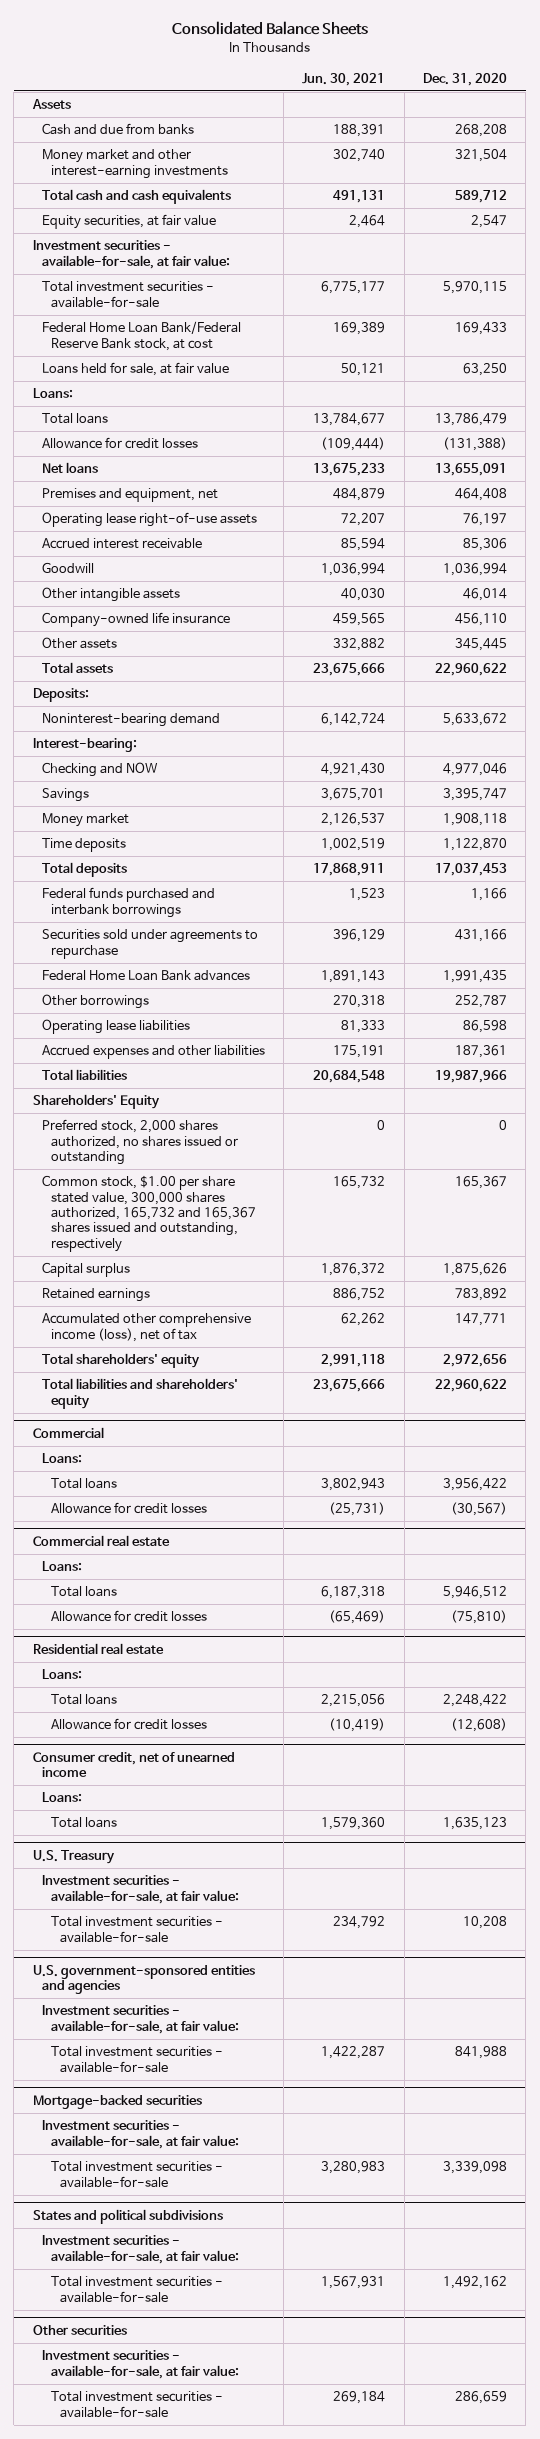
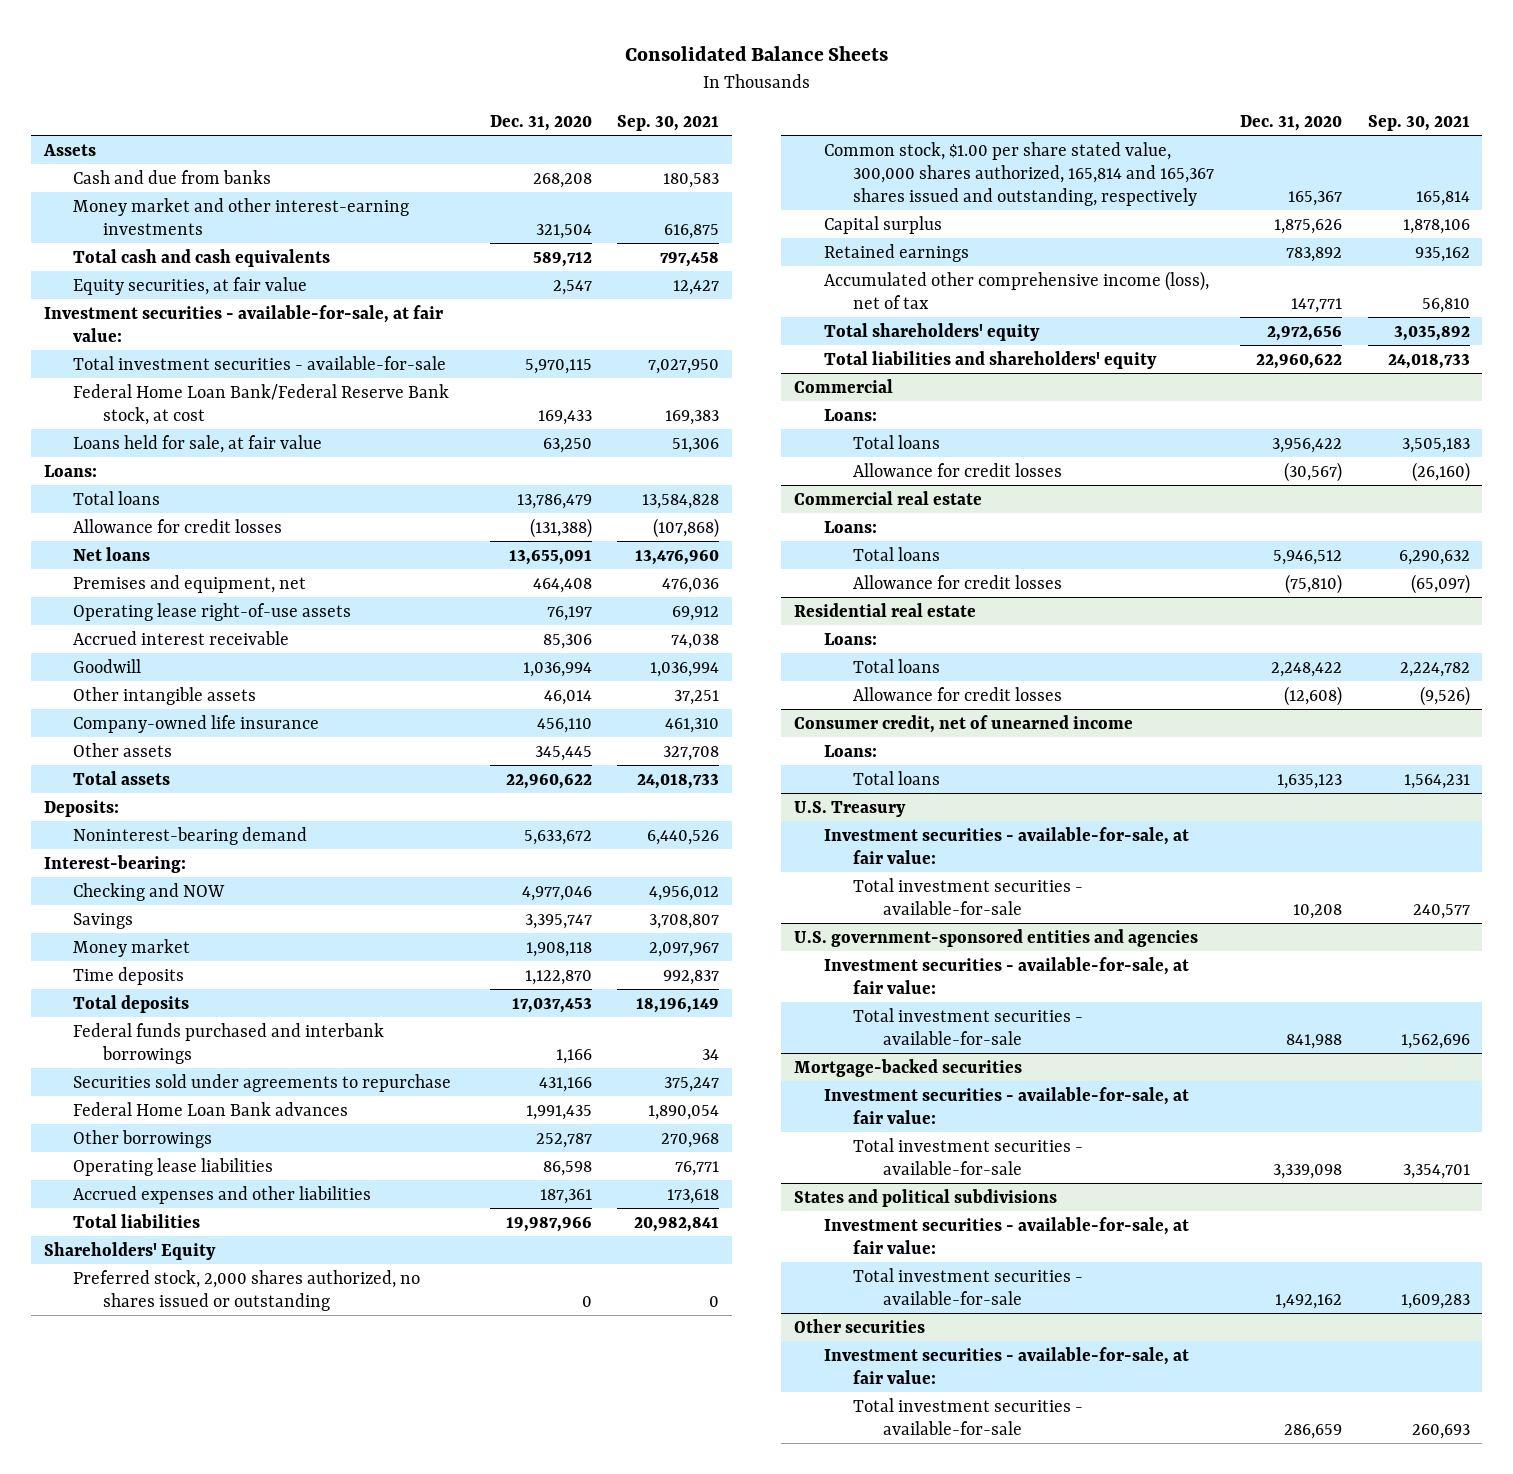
[302,72,386,86] Jun. 30, 2021 -> none
none -> [617,114,720,131] Sep. 30, 2021
[41,1175,257,1252] Common stock, $1.00 per share stated value, 300,000 shares authorized, 165,732 and 165,367 shares issued and outstanding, respectively -> [823,141,1215,206] Common stock, $1.00 per share stated value, 300,000 shares authorized, 165,814 and 165,367 shares issued and outstanding, respectively

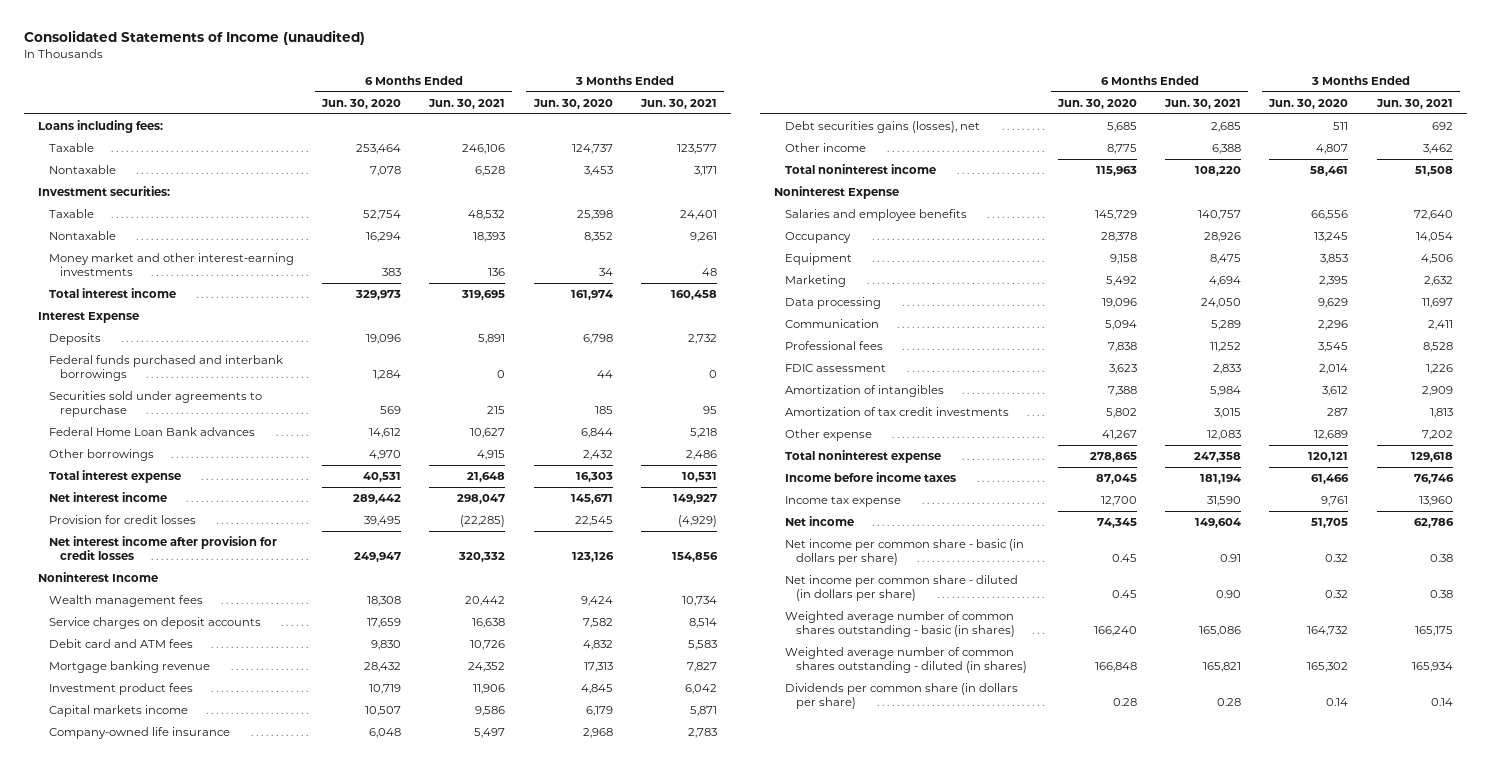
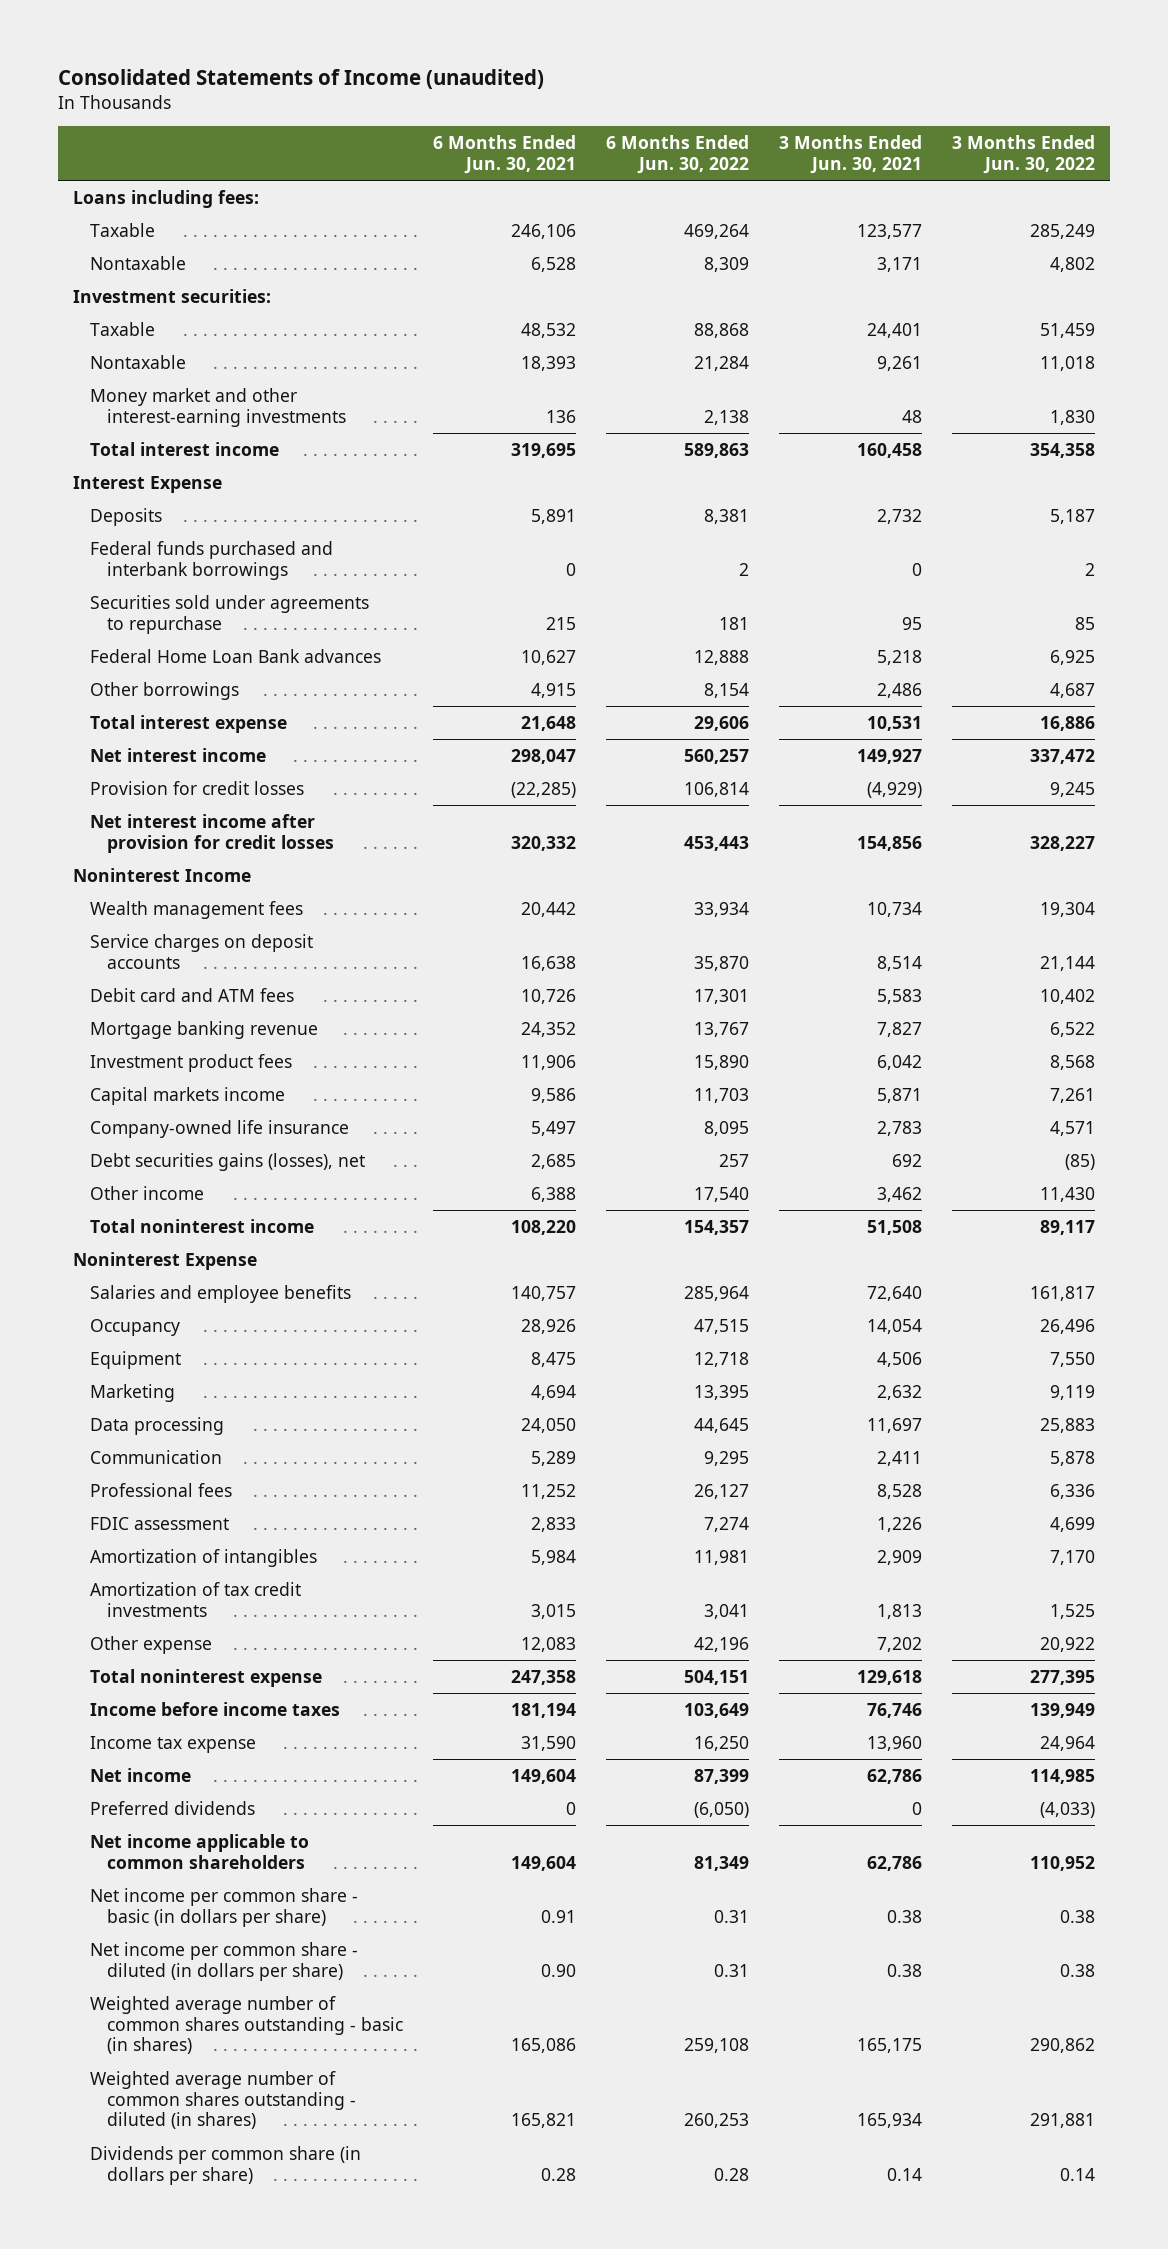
[321,98,402,109] Jun. 30, 2020 -> none
[532,98,613,109] Jun. 30, 2020 -> none
none -> [606,135,750,175] 6 Months Ended Jun. 30, 2022
none -> [952,135,1096,175] 3 Months Ended Jun. 30, 2022
none -> [89,1801,255,1816] Preferred dividends
none -> [89,1834,309,1869] Net income applicable to common shareholders

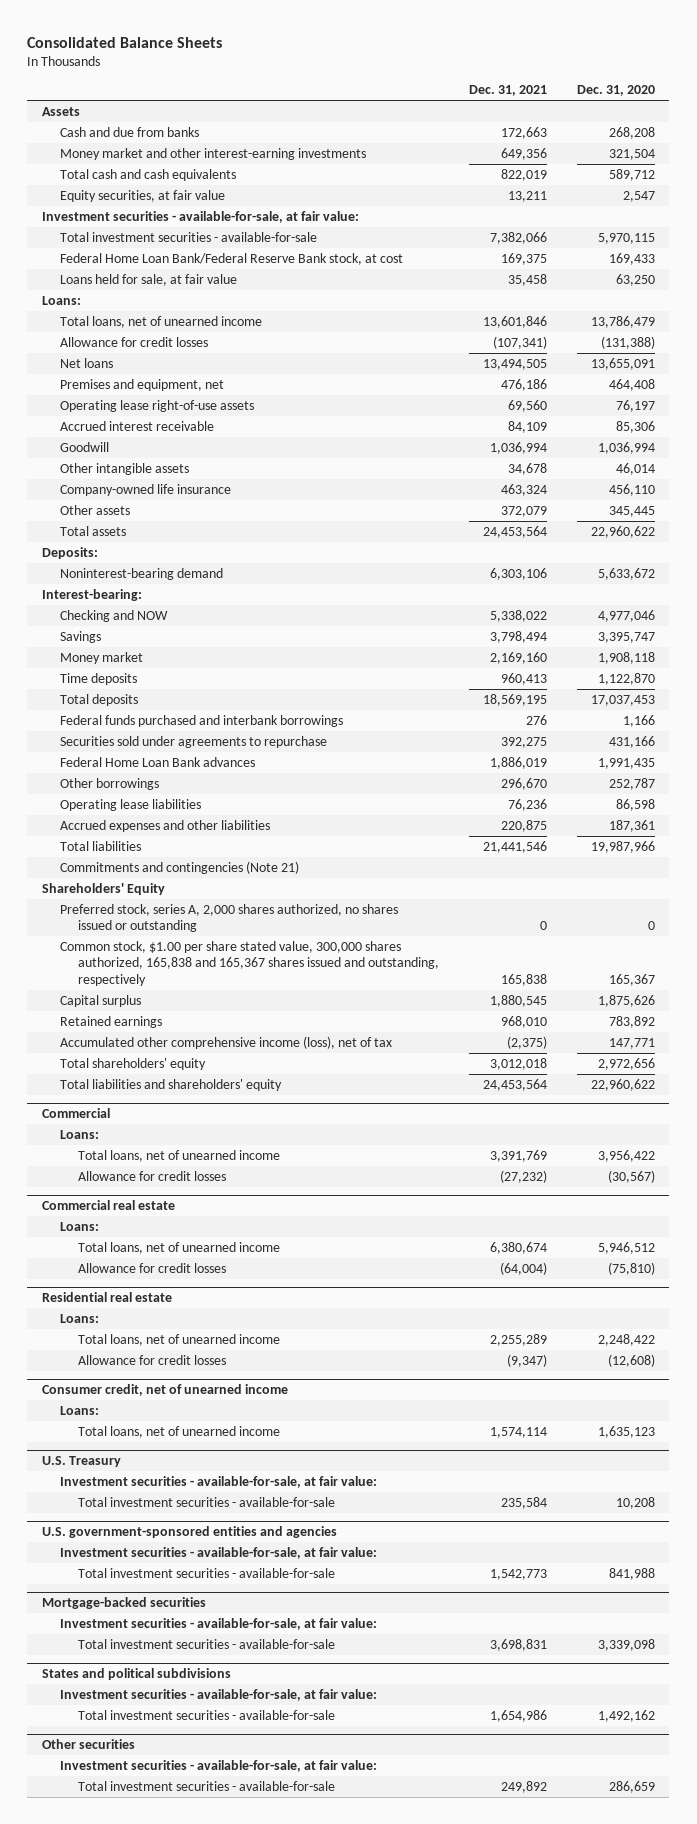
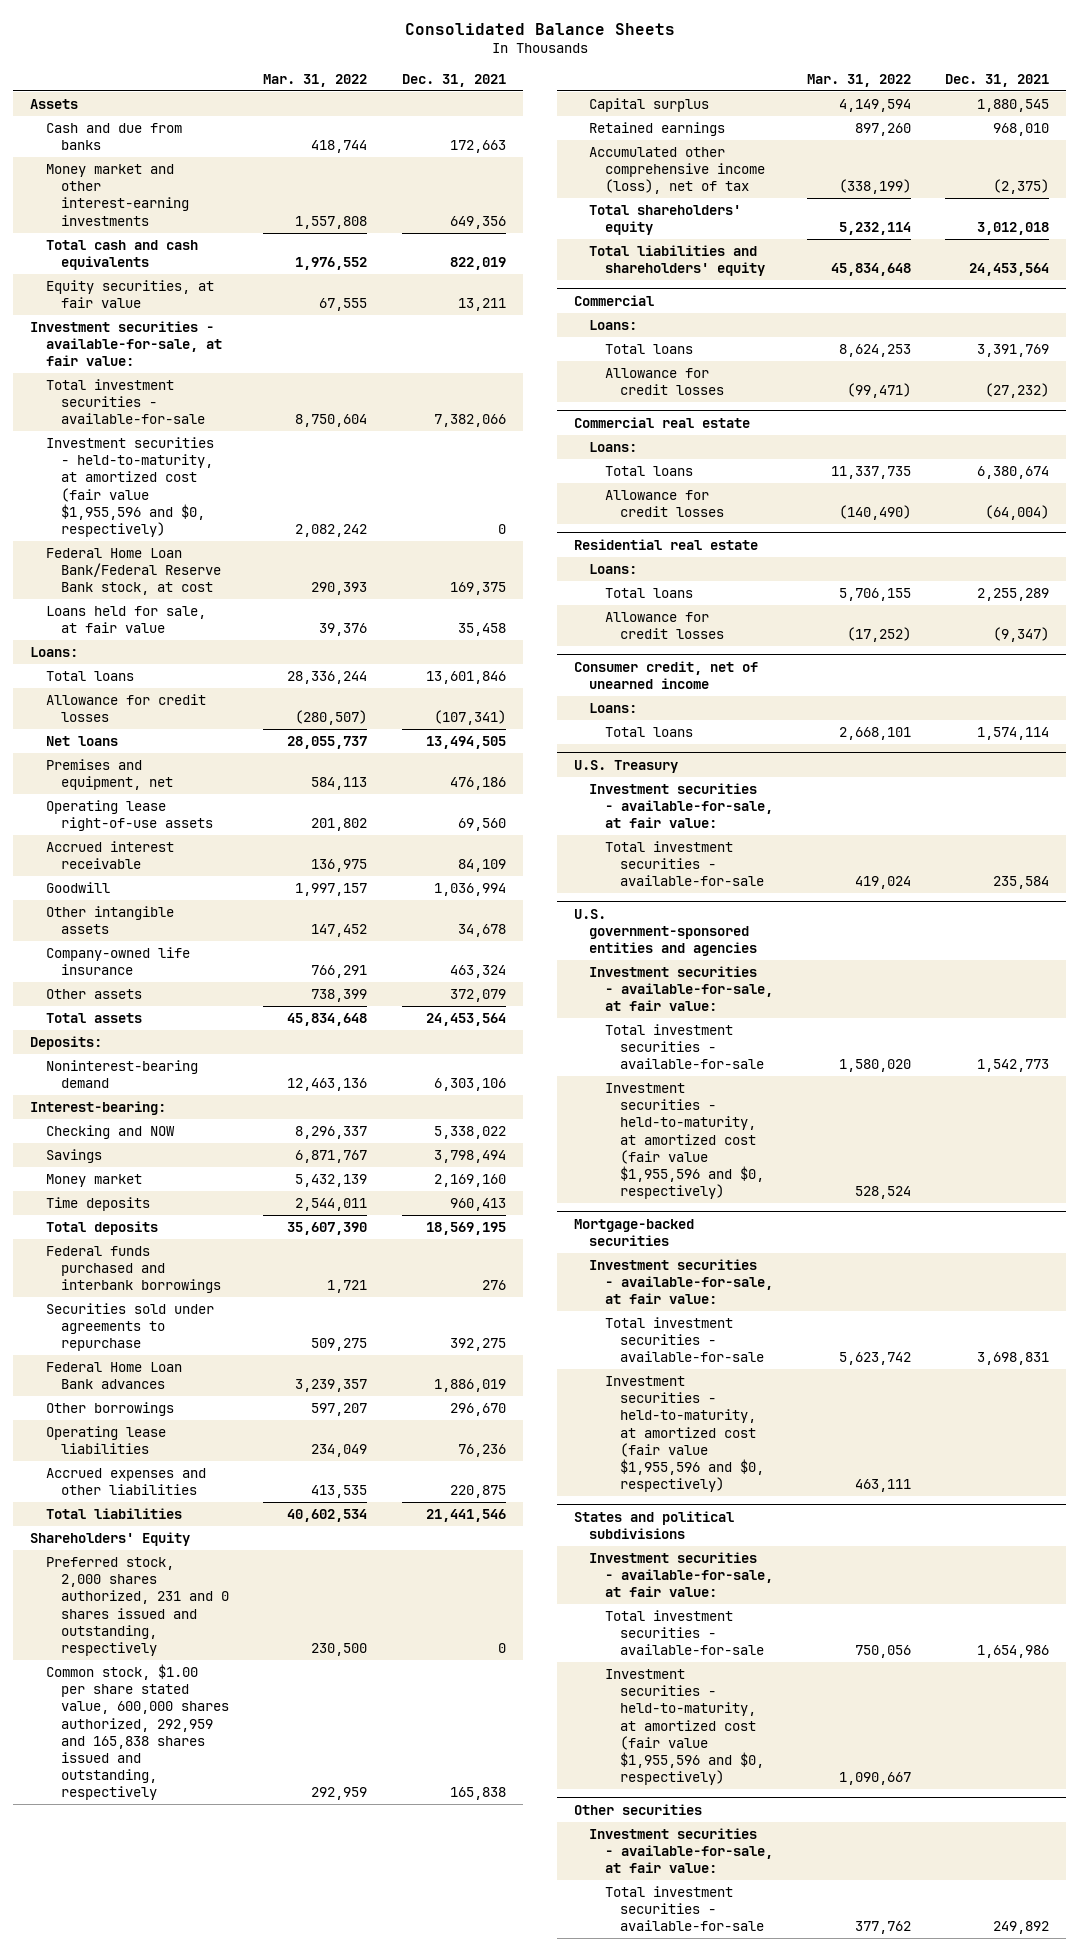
[576,84,655,96] Dec. 31, 2020 -> none
none -> [263,73,368,87] Mar. 31, 2022
none -> [45,436,214,538] Investment securities - held-to-maturity, at amortized cost (fair value $1,955,596 and $0, respectively)
[59,315,262,328] Total loans, net of unearned income -> [45,670,134,681] Total loans
[59,860,299,874] Commitments and contingencies (Note 21) -> none
[59,903,398,933] Preferred stock, series A, 2,000 shares authorized, no shares issued or outstanding -> [45,1556,230,1657] Preferred stock, 2,000 shares authorized, 231 and 0 shares issued and outstanding, respectively
[59,940,439,986] Common stock, $1.00 per share stated value, 300,000 shares authorized, 165,838 and 165,367 shares issued and outstanding, respectively -> [45,1663,230,1801] Common stock, $1.00 per share stated value, 600,000 shares authorized, 292,959 and 165,838 shares issued and outstanding, respectively
[77,1149,280,1162] Total loans, net of unearned income -> [604,343,693,354] Total loans
[77,1241,280,1254] Total loans, net of unearned income -> [604,465,693,476] Total loans
[77,1333,280,1346] Total loans, net of unearned income -> [604,587,693,598] Total loans
[77,1425,280,1438] Total loans, net of unearned income -> [604,726,693,737] Total loans
none -> [604,1082,765,1200] Investment securities - held-to-maturity, at amortized cost (fair value $1,955,596 and $0, respectively)
none -> [604,1375,765,1493] Investment securities - held-to-maturity, at amortized cost (fair value $1,955,596 and $0, respectively)
none -> [604,1668,765,1786] Investment securities - held-to-maturity, at amortized cost (fair value $1,955,596 and $0, respectively)

